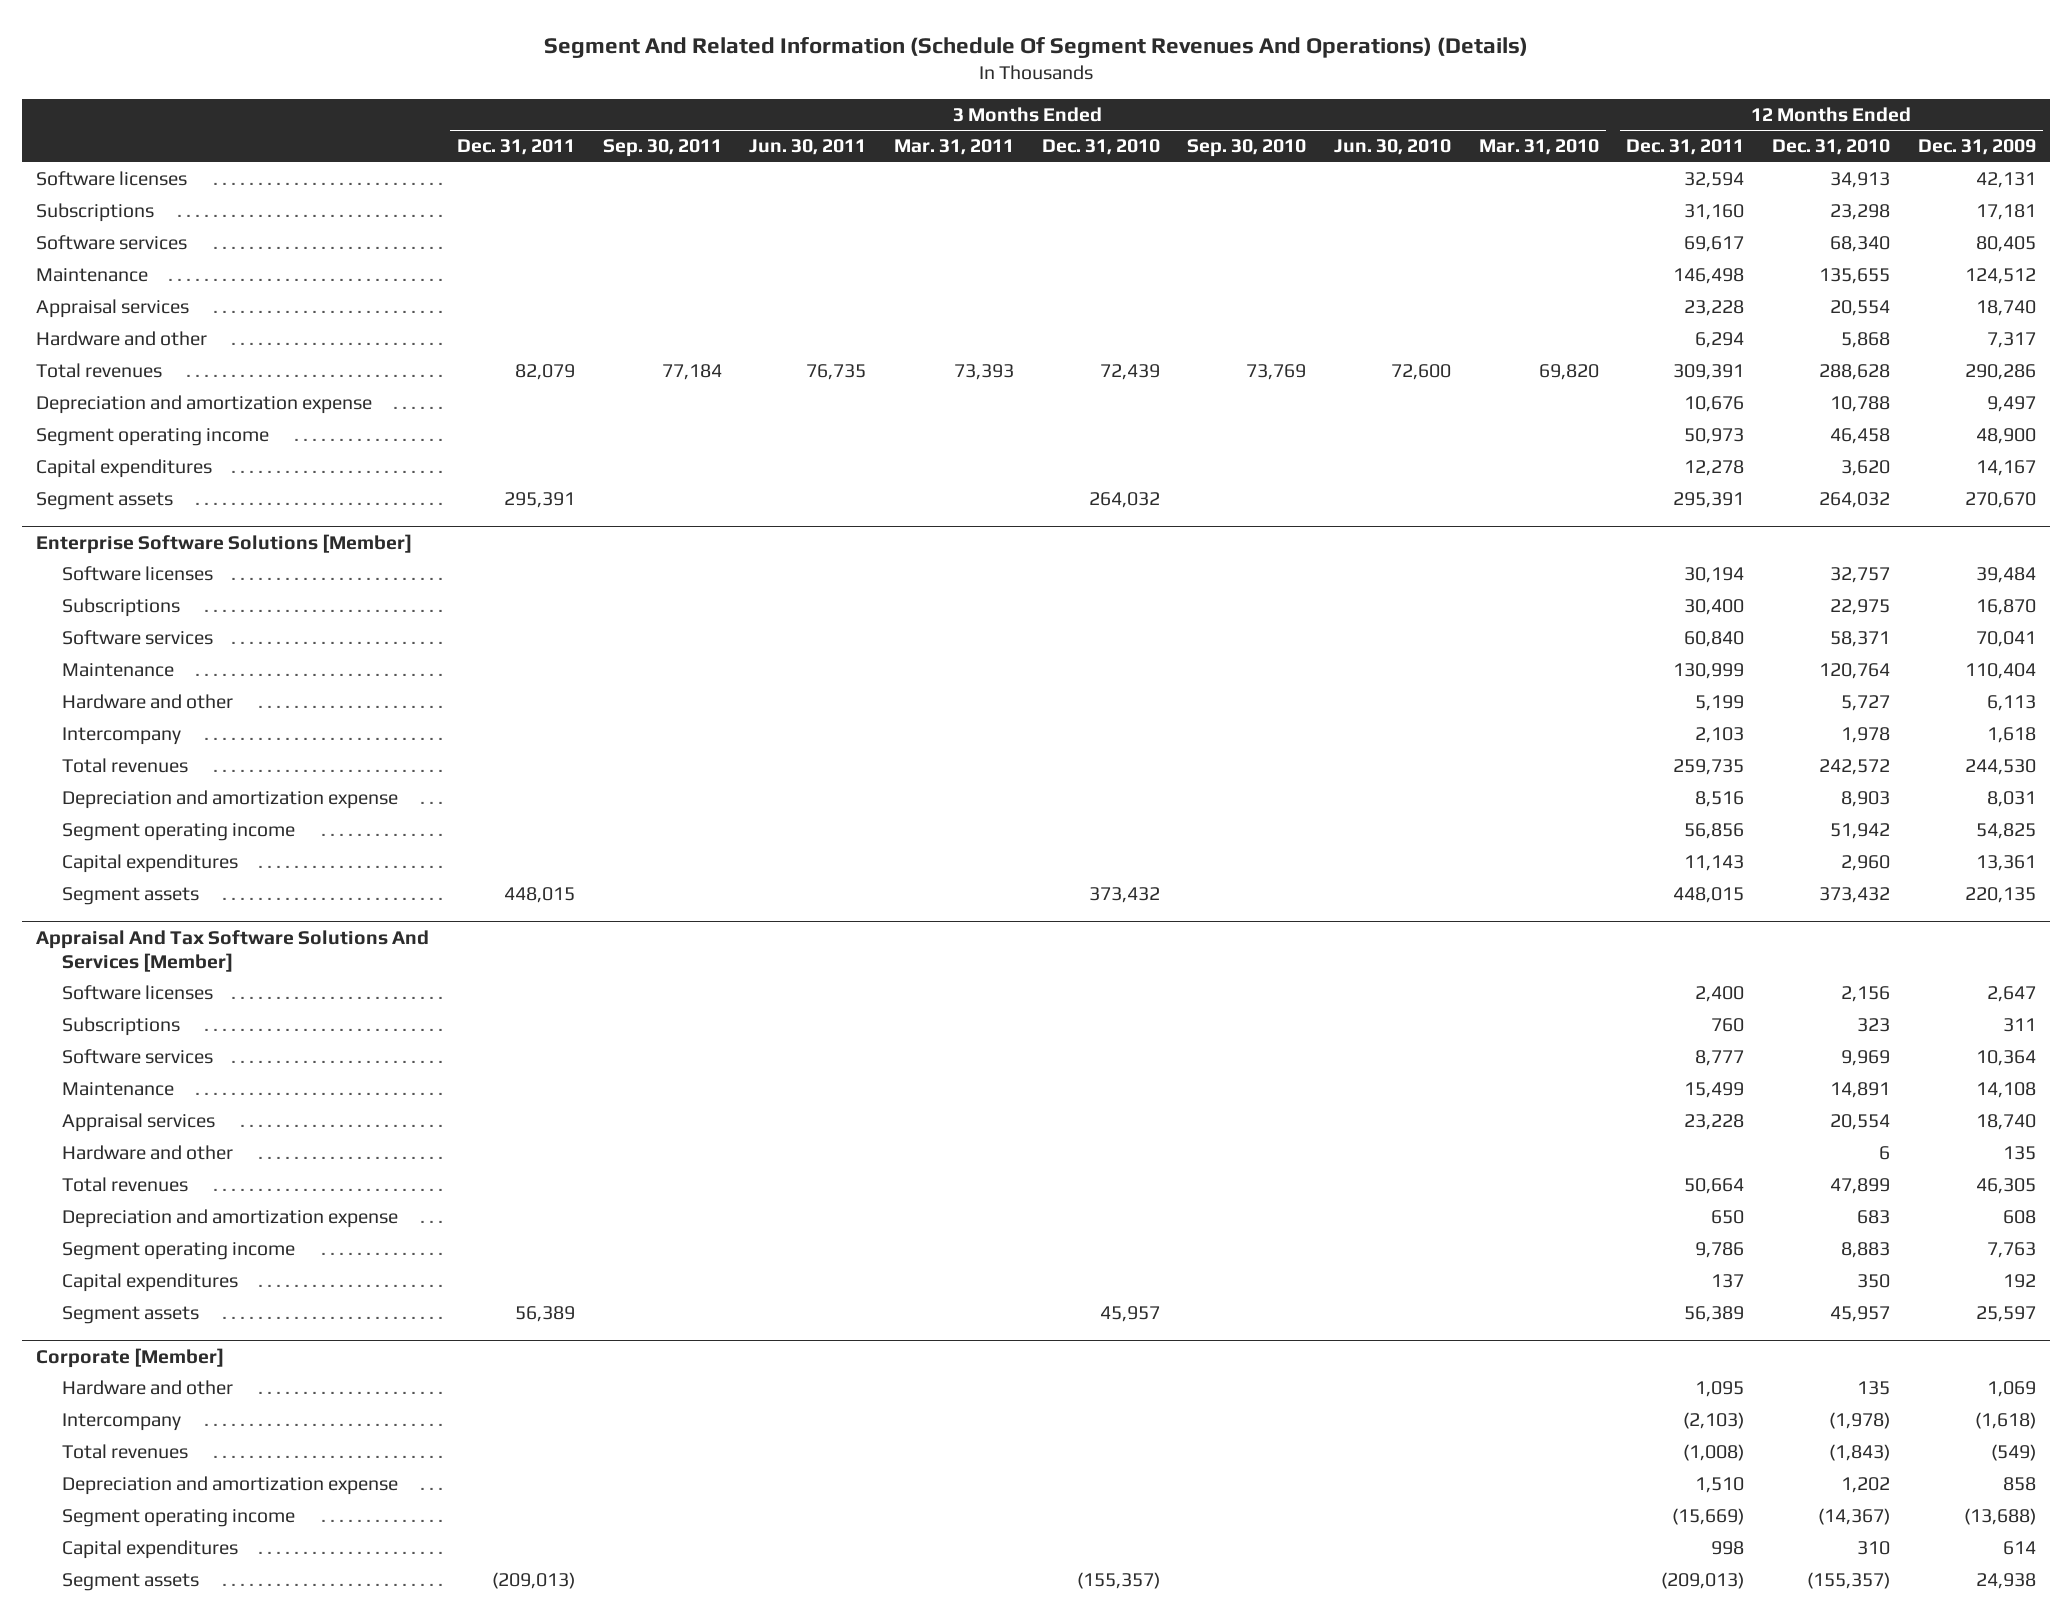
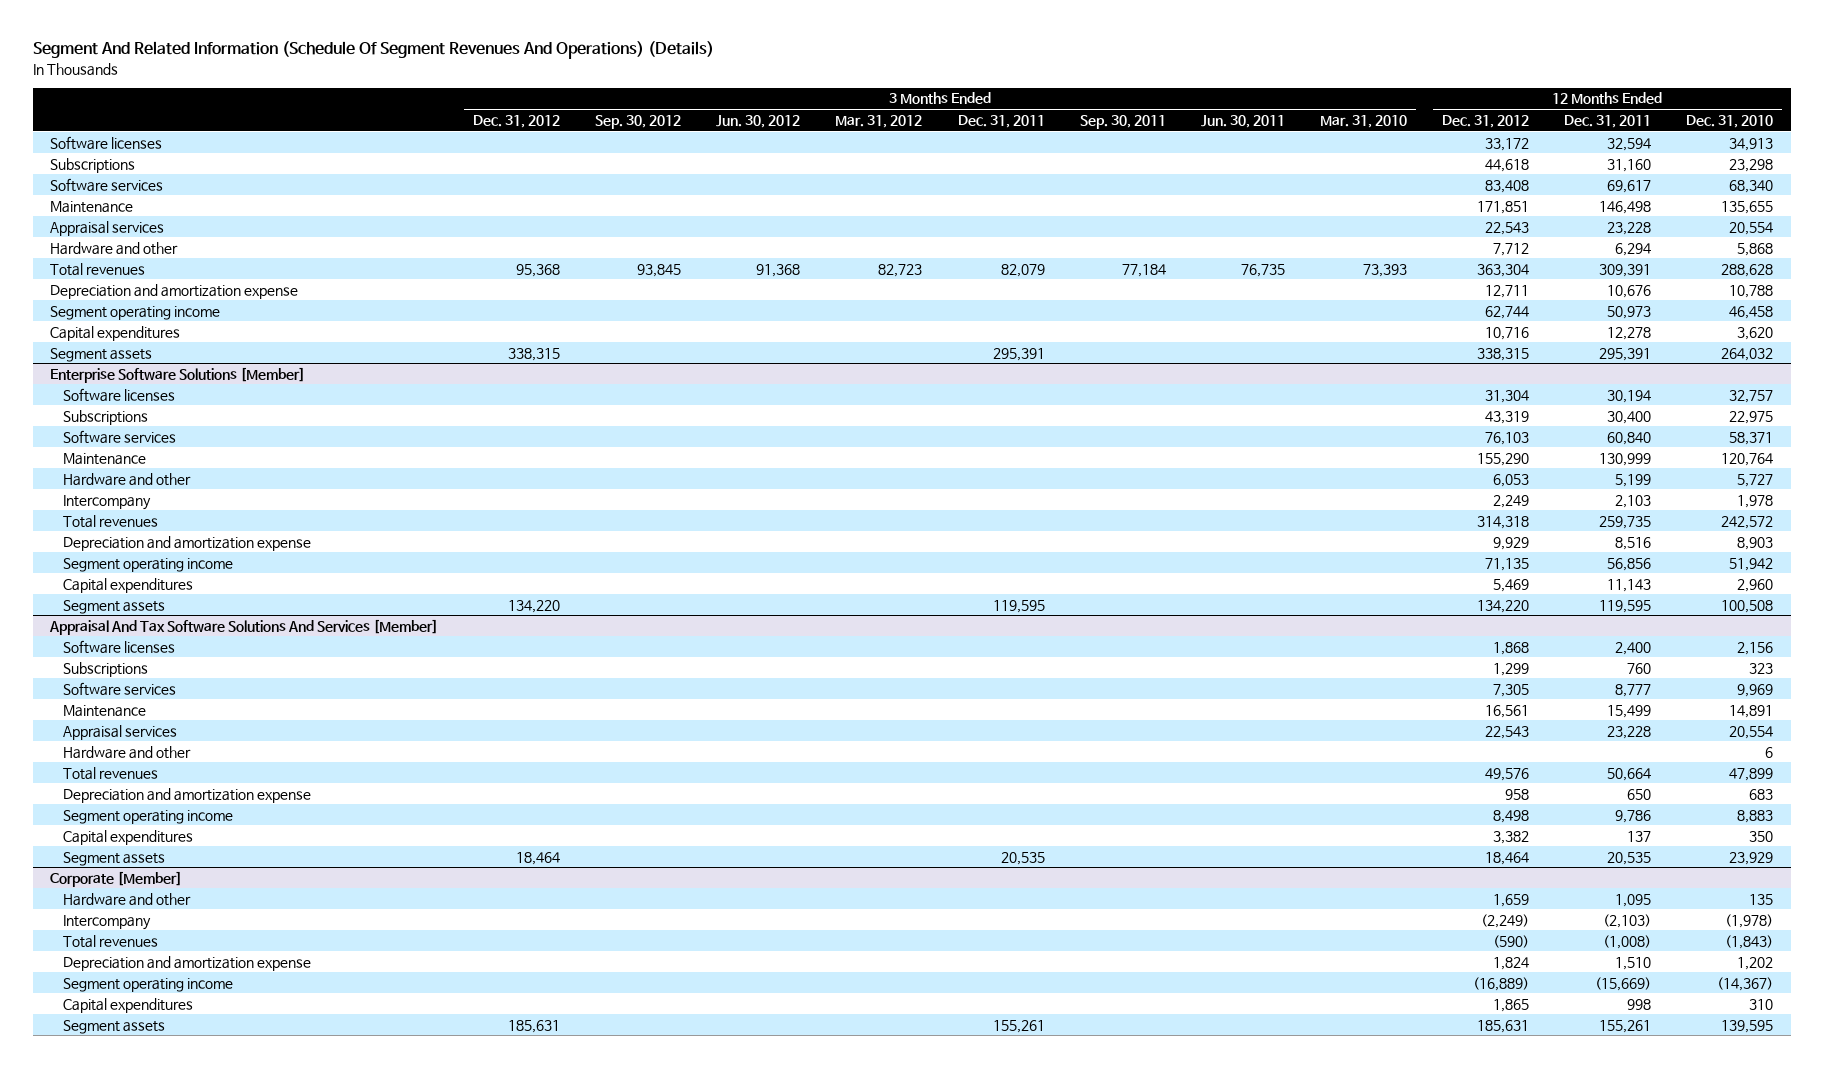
[893,139,1014,156] Mar. 31, 2011 -> none
[1041,139,1160,156] Dec. 31, 2010 -> none
[1187,139,1307,158] Sep. 30, 2010 -> none
[1334,139,1452,156] Jun. 30, 2010 -> none
[1917,139,2036,156] Dec. 31, 2009 -> none
none -> [473,114,561,128] Dec. 31, 2012
none -> [595,114,682,129] Sep. 30, 2012
none -> [716,114,801,128] Jun. 30, 2012
none -> [835,114,923,128] Mar. 31, 2012
none -> [1441,114,1529,128] Dec. 31, 2012
[1538,364,1599,381] 69,820 -> [1362,263,1407,277] 73,393
[503,887,575,904] 448,015 -> [992,599,1045,613] 119,595
[1673,887,1745,904] 448,015 -> [1598,599,1651,613] 119,595
[1819,887,1891,904] 373,432 -> [1721,599,1774,613] 100,508
[514,1306,575,1323] 56,389 -> [1000,851,1045,865] 20,535
[1684,1306,1745,1323] 56,389 -> [1606,851,1651,865] 20,535
[1830,1306,1891,1323] 45,957 -> [1729,851,1774,865] 23,929
[491,1572,575,1590] (209,013) -> [992,1019,1045,1033] 155,261
[1661,1572,1745,1590] (209,013) -> [1598,1019,1651,1033] 155,261
[1807,1572,1891,1590] (155,357) -> [1721,1019,1774,1033] 139,595

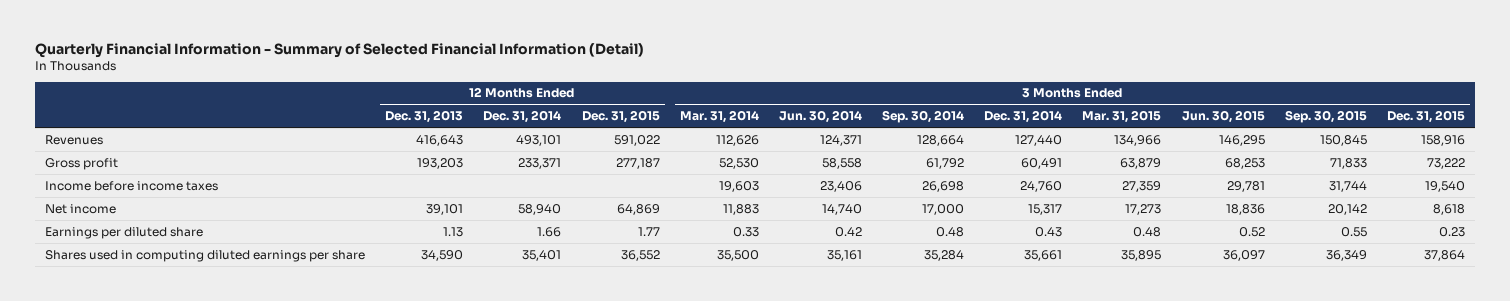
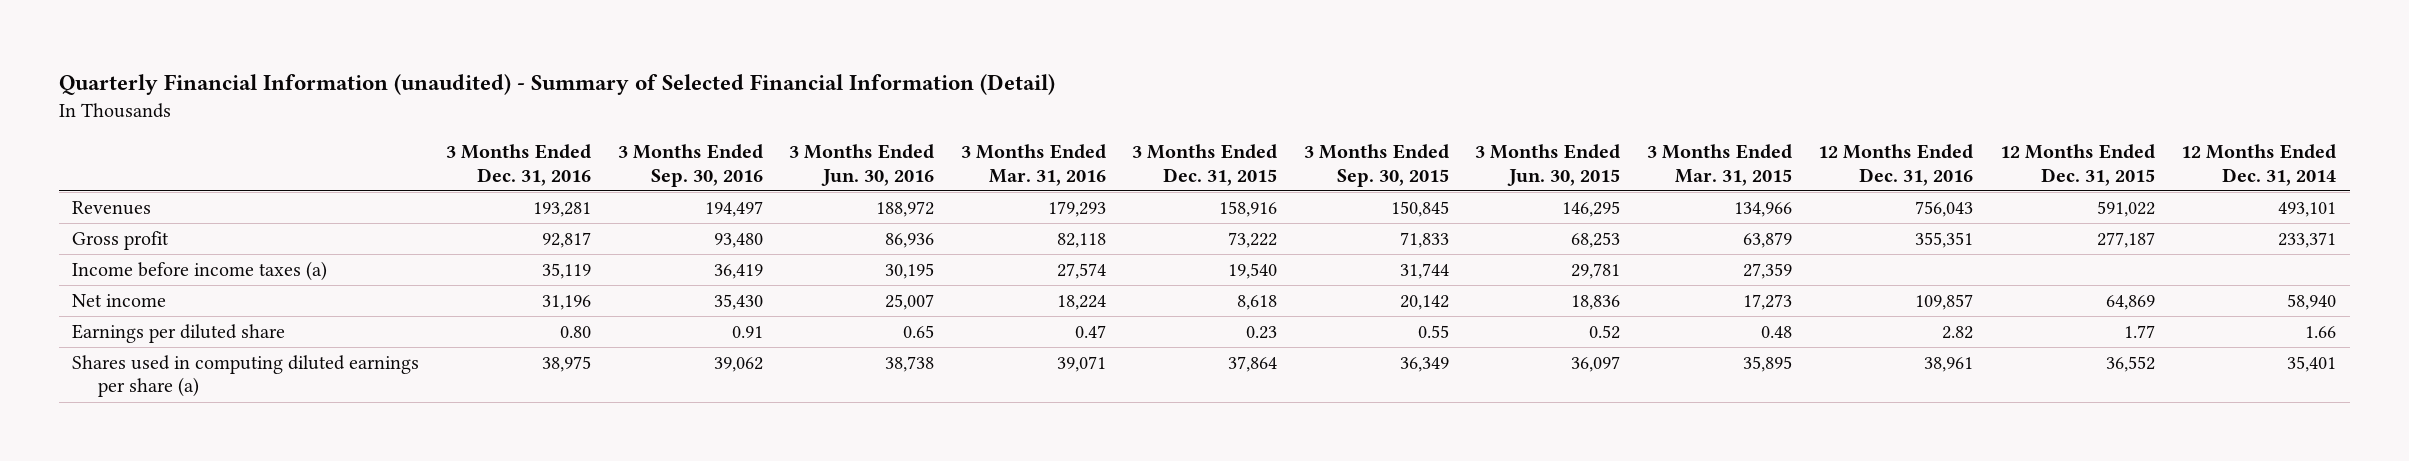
[34,42,644,58] Quarterly Financial Information - Summary of Selected Financial Information (Detail) -> [59,73,1056,95] Quarterly Financial Information (unaudited) - Summary of Selected Financial Information (Detail)
[385,110,464,124] Dec. 31, 2013 -> none
[679,110,759,124] Mar. 31, 2014 -> none
[778,110,862,124] Jun. 30, 2014 -> none
[882,110,965,124] Sep. 30, 2014 -> none
[984,110,1063,124] Dec. 31, 2014 -> none
none -> [446,144,592,186] 3 Months Ended Dec. 31, 2016
none -> [617,144,763,187] 3 Months Ended Sep. 30, 2016
none -> [789,144,935,186] 3 Months Ended Jun. 30, 2016
none -> [960,144,1106,186] 3 Months Ended Mar. 31, 2016
none -> [1818,144,1974,186] 12 Months Ended Dec. 31, 2016
[45,180,219,191] Income before income taxes -> [72,260,328,281] Income before income taxes (a)
[45,249,366,262] Shares used in computing diluted earnings per share -> [72,354,420,398] Shares used in computing diluted earnings per share (a)

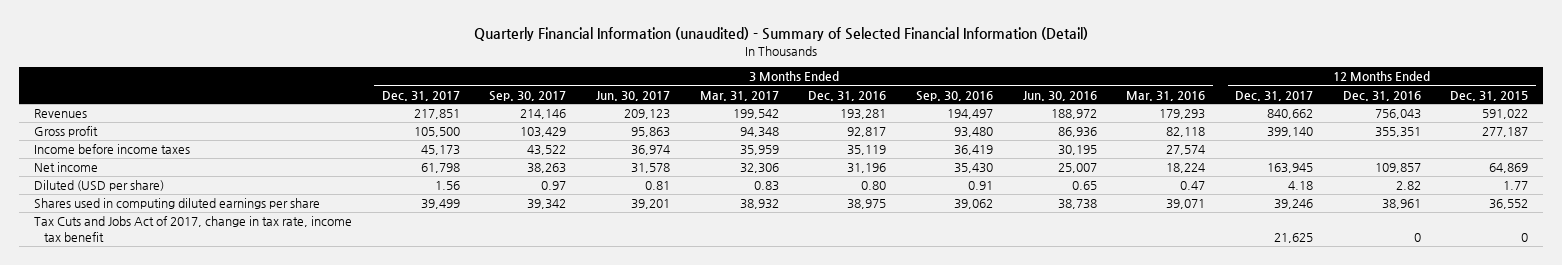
[1132,144,1278,186] 3 Months Ended Dec. 31, 2015 -> none
[1303,144,1449,187] 3 Months Ended Sep. 30, 2015 -> none
[1475,144,1621,186] 3 Months Ended Jun. 30, 2015 -> none
[1646,144,1792,186] 3 Months Ended Mar. 31, 2015 -> none
[2181,144,2337,186] 12 Months Ended Dec. 31, 2014 -> none
none -> [381,90,460,101] Dec. 31, 2017
none -> [489,90,567,101] Sep. 30, 2017
none -> [596,90,671,101] Jun. 30, 2017
none -> [699,90,779,101] Mar. 31, 2017
none -> [1234,90,1313,101] Dec. 31, 2017
[72,260,328,281] Income before income taxes (a) -> [34,144,191,155] Income before income taxes
[72,323,286,343] Earnings per diluted share -> [34,180,165,192] Diluted (USD per share)
[72,354,420,398] Shares used in computing diluted earnings per share (a) -> [34,198,321,210] Shares used in computing diluted earnings per share
none -> [34,216,353,242] Tax Cuts and Jobs Act of 2017, change in tax rate, income tax benefit

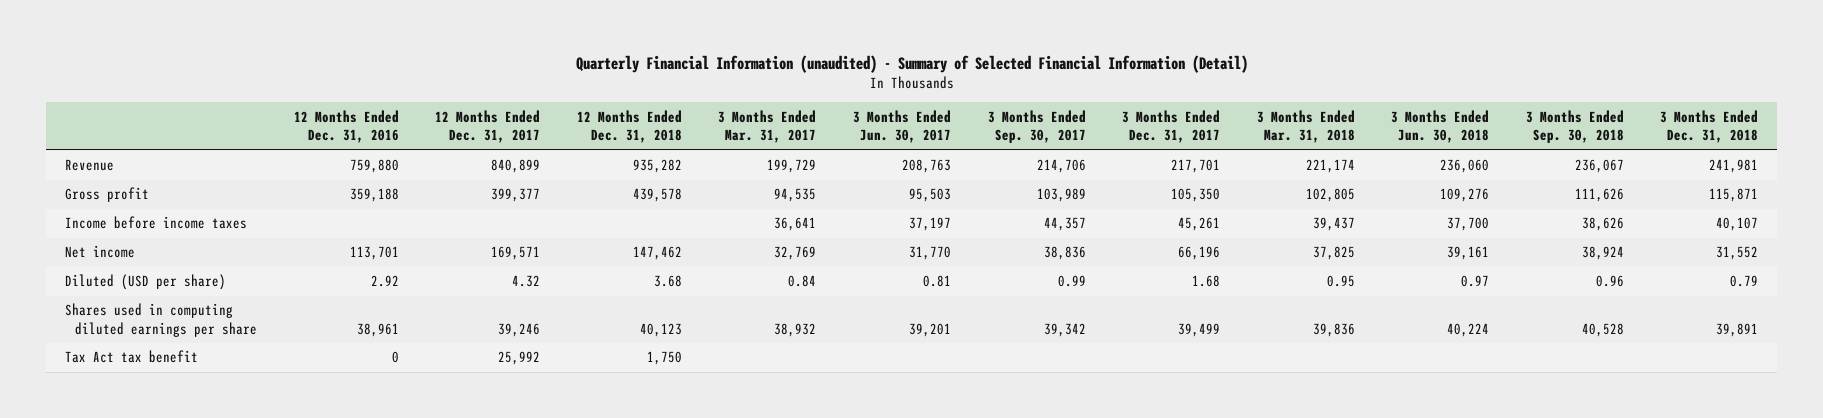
[808,90,887,101] Dec. 31, 2016 -> none
[916,90,994,101] Sep. 30, 2016 -> none
[1022,90,1097,101] Jun. 30, 2016 -> none
[1126,90,1206,101] Mar. 31, 2016 -> none
[1450,90,1529,101] Dec. 31, 2015 -> none
none -> [576,109,682,144] 12 Months Ended Dec. 31, 2018
none -> [1256,109,1355,144] 3 Months Ended Mar. 31, 2018
none -> [1391,109,1490,144] 3 Months Ended Jun. 30, 2018
none -> [1525,109,1624,144] 3 Months Ended Sep. 30, 2018
none -> [1660,109,1759,144] 3 Months Ended Dec. 31, 2018
[34,109,88,119] Revenues -> none
none -> [64,159,114,172] Revenue
[413,127,460,138] 105,500 -> [1171,188,1221,203] 105,350
[520,127,567,138] 103,429 -> [1036,188,1086,203] 103,989
[631,127,671,138] 95,863 -> [908,188,951,203] 95,503
[739,127,779,138] 94,348 -> [774,188,817,203] 94,535
[1266,127,1313,138] 399,140 -> [491,188,541,203] 399,377
[1374,127,1421,138] 355,351 -> [349,188,399,203] 359,188
[420,145,460,156] 45,173 -> [1178,217,1221,232] 45,261
[527,145,567,156] 43,522 -> [1043,217,1086,232] 44,357
[631,145,671,156] 36,974 -> [908,217,951,232] 37,197
[739,145,779,156] 35,959 -> [774,217,817,232] 36,641
[420,163,460,174] 61,798 -> [1178,246,1221,261] 66,196
[527,163,567,174] 38,263 -> [1043,246,1086,261] 38,836
[631,163,671,174] 31,578 -> [908,246,951,261] 31,770
[739,163,779,174] 32,306 -> [774,246,817,261] 32,769
[1266,163,1313,174] 163,945 -> [491,246,541,261] 169,571
[1374,163,1421,174] 109,857 -> [349,246,399,261] 113,701
[434,181,460,191] 1.56 -> [1192,275,1221,288] 1.68
[541,181,567,191] 0.97 -> [1057,275,1086,288] 0.99
[753,181,779,192] 0.83 -> [788,275,817,288] 0.84
[1287,181,1313,191] 4.18 -> [512,275,541,288] 4.32
[1395,181,1421,191] 2.82 -> [370,275,399,288] 2.92
[34,216,353,242] Tax Cuts and Jobs Act of 2017, change in tax rate, income tax benefit -> none
none -> [64,350,198,364] Tax Act tax benefit

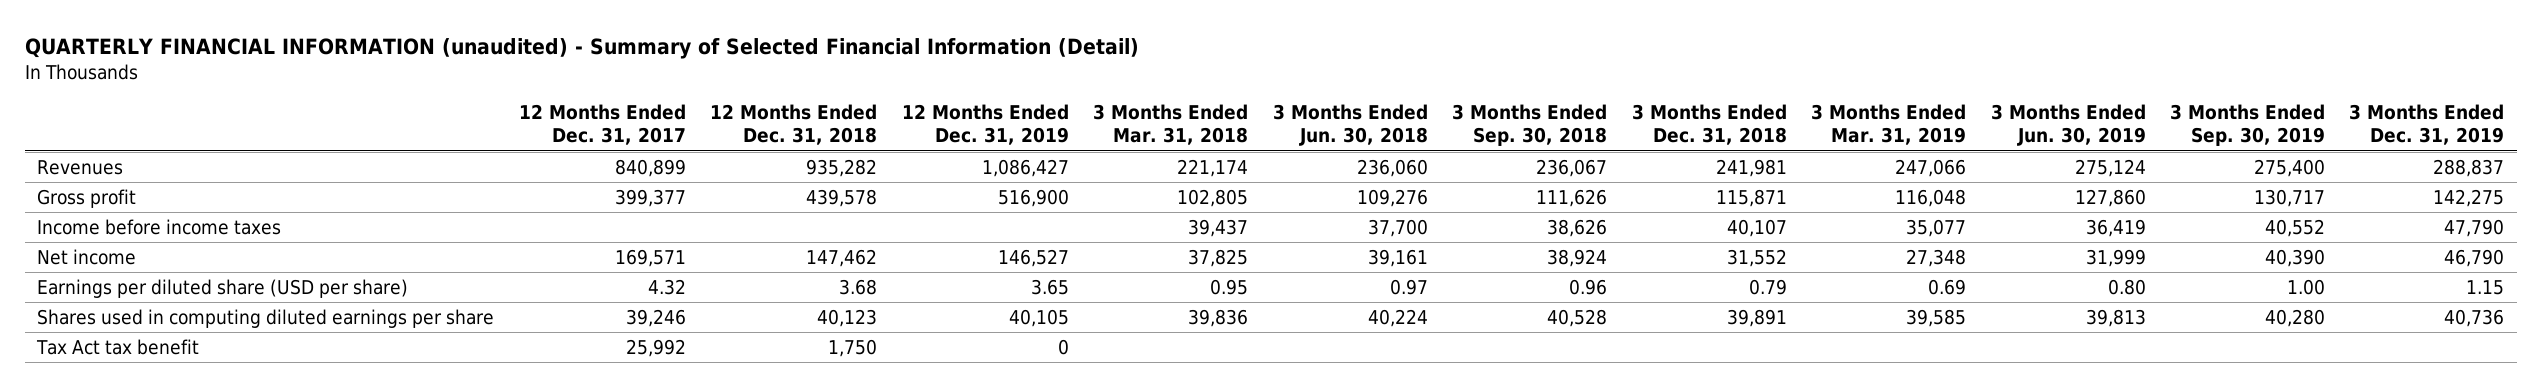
[575,54,1248,73] Quarterly Financial Information (unaudited) - Summary of Selected Financial Information (Detail) -> [25,37,1140,59] QUARTERLY FINANCIAL INFORMATION (unaudited) - Summary of Selected Financial Information (Detail)
[293,109,399,144] 12 Months Ended Dec. 31, 2016 -> none
[718,109,817,144] 3 Months Ended Mar. 31, 2017 -> none
[852,109,951,144] 3 Months Ended Jun. 30, 2017 -> none
[987,109,1086,144] 3 Months Ended Sep. 30, 2017 -> none
[1122,109,1221,144] 3 Months Ended Dec. 31, 2017 -> none
none -> [901,103,1069,146] 12 Months Ended Dec. 31, 2019
none -> [1811,103,1967,146] 3 Months Ended Mar. 31, 2019
none -> [1990,103,2146,147] 3 Months Ended Jun. 30, 2019
none -> [2170,103,2326,147] 3 Months Ended Sep. 30, 2019
none -> [2349,103,2505,146] 3 Months Ended Dec. 31, 2019
[64,159,114,172] Revenue -> [37,159,124,175] Revenues
[64,274,226,291] Diluted (USD per share) -> [37,278,409,298] Earnings per diluted share (USD per share)

